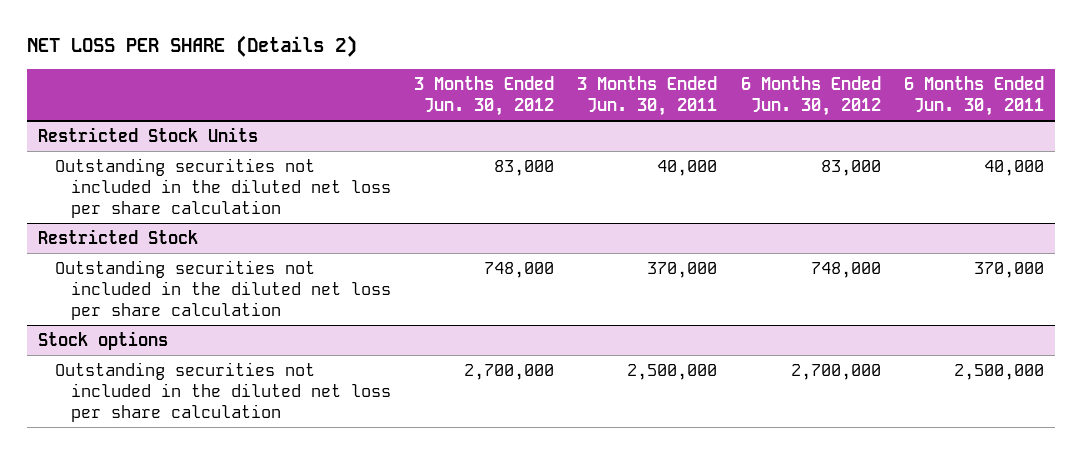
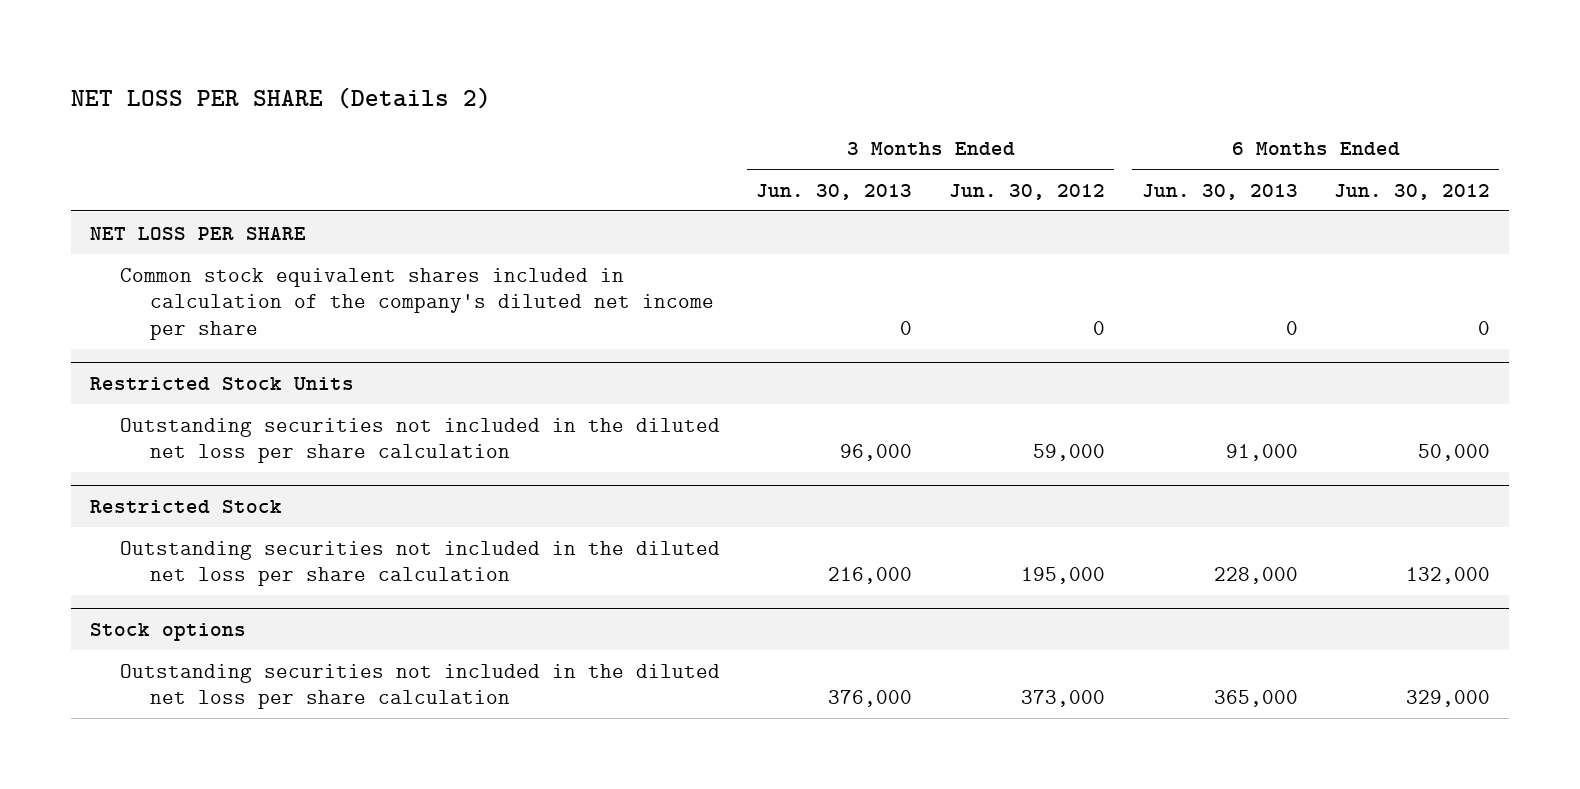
[577,76,718,116] 3 Months Ended Jun. 30, 2011 -> none
[903,76,1044,116] 6 Months Ended Jun. 30, 2011 -> none
none -> [756,183,913,200] Jun. 30, 2013
none -> [1141,183,1298,200] Jun. 30, 2013
none -> [89,226,306,240] NET LOSS PER SHARE
none -> [119,267,714,341] Common stock equivalent shares included in calculation of the company's diluted net income per share
[494,159,555,176] 83,000 -> [1032,444,1105,462] 59,000
[820,159,881,176] 83,000 -> [1418,444,1491,462] 50,000
[484,261,555,278] 748,000 -> [1020,567,1105,585] 195,000
[810,261,881,278] 748,000 -> [1406,567,1491,585] 132,000
[464,363,555,380] 2,700,000 -> [1020,690,1105,708] 373,000
[790,363,881,380] 2,700,000 -> [1406,690,1491,708] 329,000

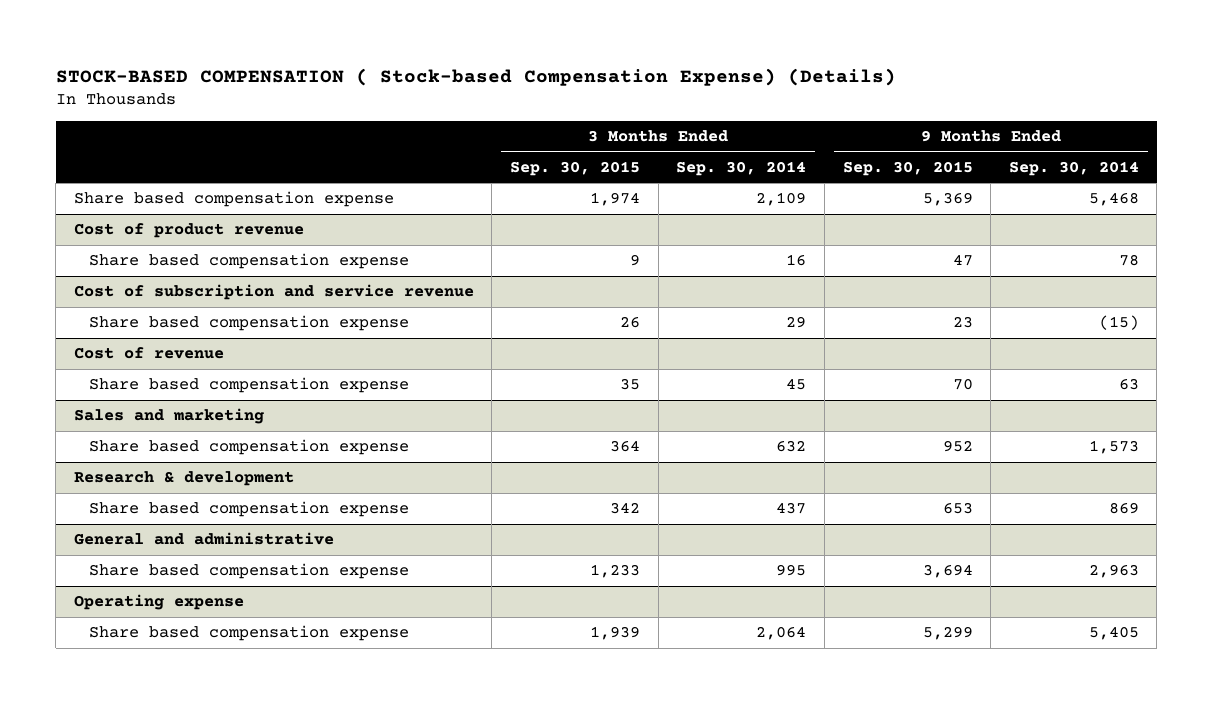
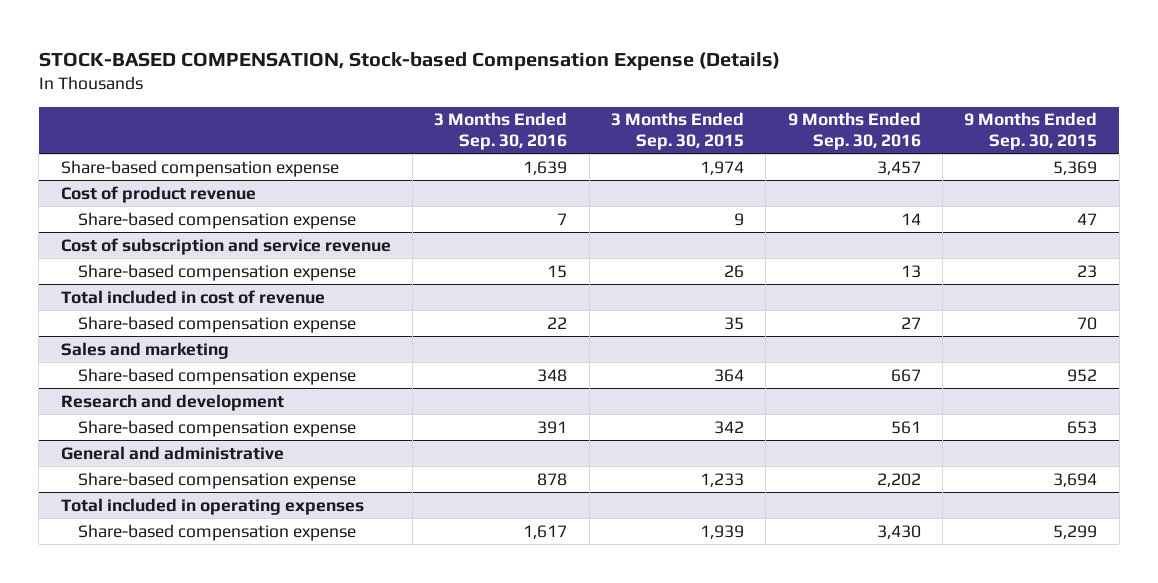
[55,67,896,86] STOCK-BASED COMPENSATION ( Stock-based Compensation Expense) (Details) -> [38,51,780,71] STOCK-BASED COMPENSATION, Stock-based Compensation Expense (Details)
[676,160,807,176] Sep. 30, 2014 -> none
[1008,160,1139,176] Sep. 30, 2014 -> none
none -> [434,112,568,150] 3 Months Ended Sep. 30, 2016
none -> [787,112,921,150] 9 Months Ended Sep. 30, 2016
[73,191,394,208] Share based compensation expense -> [60,159,339,177] Share-based compensation expense
[88,253,409,270] Share based compensation expense -> [77,211,356,229] Share-based compensation expense
[88,315,409,332] Share based compensation expense -> [77,263,356,281] Share-based compensation expense
[73,347,224,360] Cost of revenue -> [60,289,325,304] Total included in cost of revenue
[88,377,409,394] Share based compensation expense -> [77,315,356,333] Share-based compensation expense
[88,439,409,456] Share based compensation expense -> [77,367,356,385] Share-based compensation expense
[73,471,294,487] Research & development -> [60,393,284,411] Research and development
[88,501,409,518] Share based compensation expense -> [77,419,356,437] Share-based compensation expense
[88,563,409,580] Share based compensation expense -> [77,471,356,489] Share-based compensation expense
[73,594,244,611] Operating expense -> [60,497,364,515] Total included in operating expenses
[88,625,409,642] Share based compensation expense -> [77,523,356,541] Share-based compensation expense

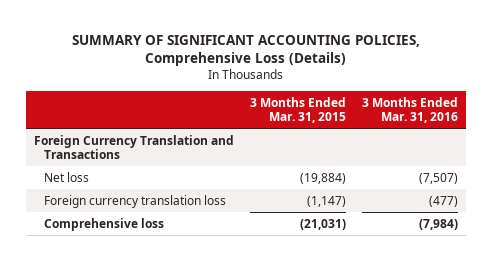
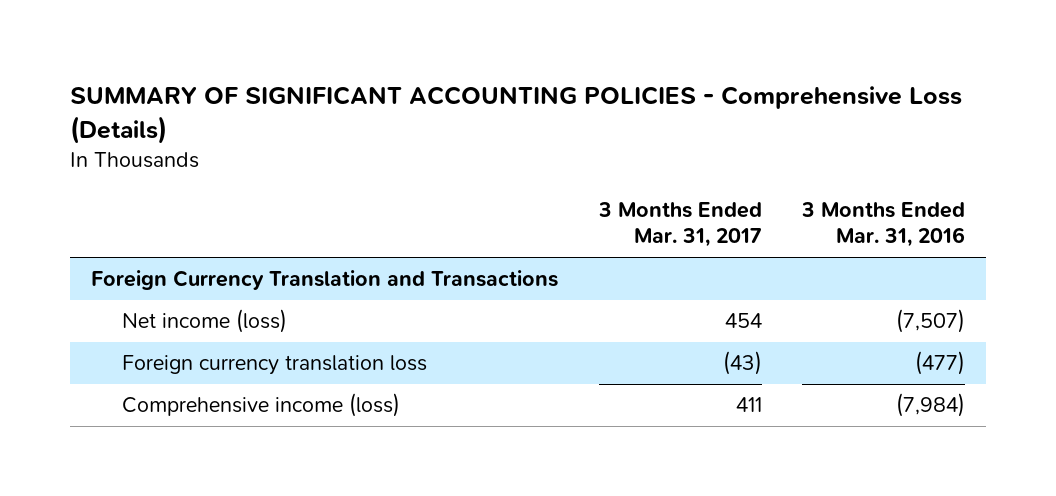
[72,34,421,67] SUMMARY OF SIGNIFICANT ACCOUNTING POLICIES, Comprehensive Loss (Details) -> [70,85,963,144] SUMMARY OF SIGNIFICANT ACCOUNTING POLICIES - Comprehensive Loss (Details)
[250,96,347,124] 3 Months Ended Mar. 31, 2015 -> none
none -> [597,202,762,248] 3 Months Ended Mar. 31, 2017
[44,171,90,182] Net loss -> [121,309,287,334] Net income (loss)
[44,217,165,231] Comprehensive loss -> [121,393,400,418] Comprehensive income (loss)

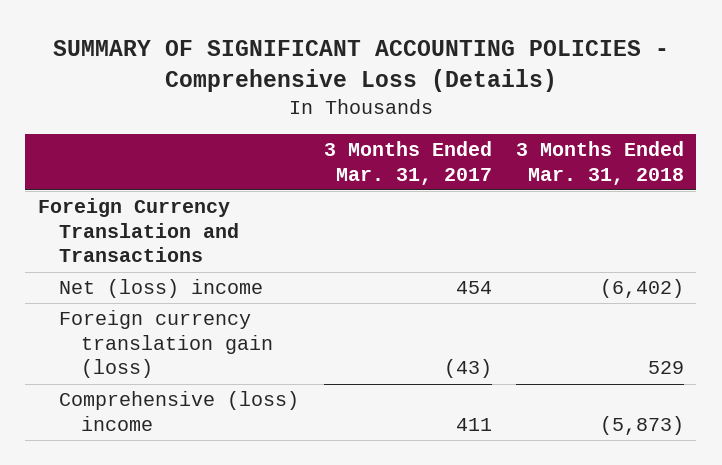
[801,202,966,248] 3 Months Ended Mar. 31, 2016 -> none
none -> [515,140,684,185] 3 Months Ended Mar. 31, 2018
[121,309,287,334] Net income (loss) -> [59,279,264,299] Net (loss) income
[121,355,427,376] Foreign currency translation loss -> [59,310,273,379] Foreign currency translation gain (loss)
[121,393,400,418] Comprehensive income (loss) -> [59,391,300,431] Comprehensive (loss) income

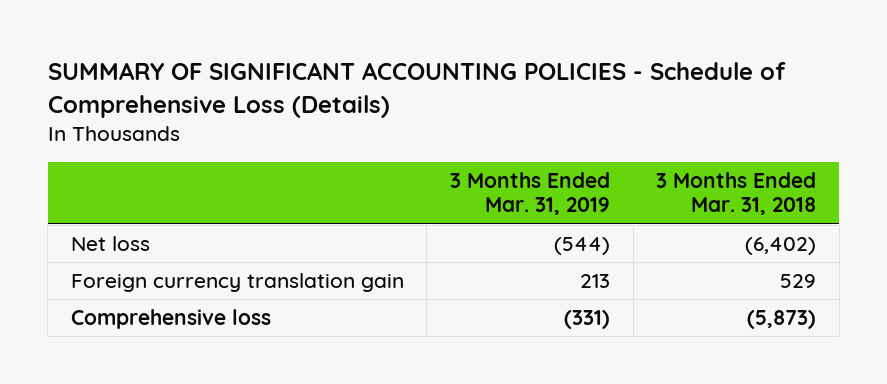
[52,40,669,93] SUMMARY OF SIGNIFICANT ACCOUNTING POLICIES - Comprehensive Loss (Details) -> [47,62,786,118] SUMMARY OF SIGNIFICANT ACCOUNTING POLICIES - Schedule of Comprehensive Loss (Details)
[323,140,492,185] 3 Months Ended Mar. 31, 2017 -> none
none -> [449,171,610,216] 3 Months Ended Mar. 31, 2019
[37,198,240,263] Foreign Currency Translation and Transactions -> none
[59,279,264,299] Net (loss) income -> [70,236,150,252] Net loss
[59,310,273,379] Foreign currency translation gain (loss) -> [70,273,404,293] Foreign currency translation gain
[59,391,300,431] Comprehensive (loss) income -> [70,309,271,330] Comprehensive loss

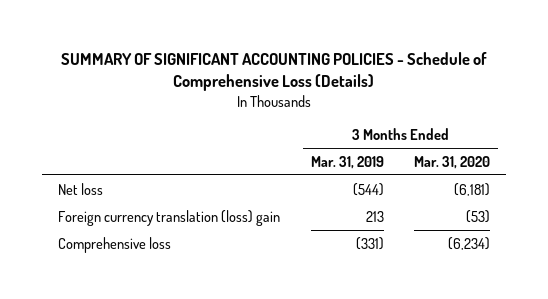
[656,171,817,216] 3 Months Ended Mar. 31, 2018 -> none
none -> [414,155,491,169] Mar. 31, 2020
[70,273,404,293] Foreign currency translation gain -> [57,209,280,226] Foreign currency translation (loss) gain

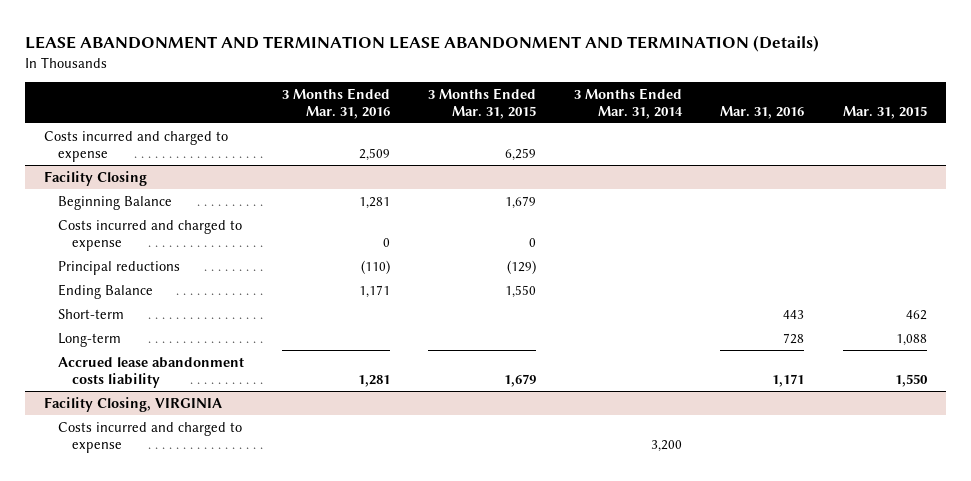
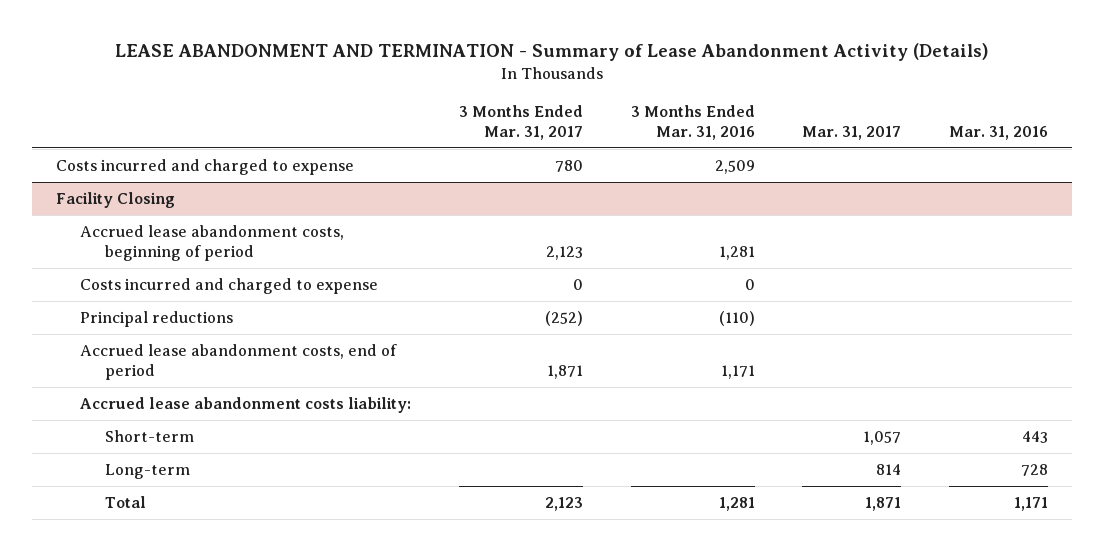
[25,34,820,52] LEASE ABANDONMENT AND TERMINATION LEASE ABANDONMENT AND TERMINATION (Details) -> [114,42,989,61] LEASE ABANDONMENT AND TERMINATION - Summary of Lease Abandonment Activity (Details)
[428,87,537,119] 3 Months Ended Mar. 31, 2015 -> none
[574,87,684,119] 3 Months Ended Mar. 31, 2014 -> none
[842,105,927,119] Mar. 31, 2015 -> none
none -> [458,104,583,140] 3 Months Ended Mar. 31, 2017
none -> [802,125,902,140] Mar. 31, 2017
[58,195,173,210] Beginning Balance -> [80,225,345,262] Accrued lease abandonment costs, beginning of period
[58,283,154,299] Ending Balance -> [80,344,398,381] Accrued lease abandonment costs, end of period
none -> [80,397,412,414] Accrued lease abandonment costs liability:
[44,396,223,412] Facility Closing, VIRGINIA -> none
[58,421,243,453] Costs incurred and charged to expense -> none
[58,356,245,388] Accrued lease abandonment costs liability -> [104,496,146,509] Total

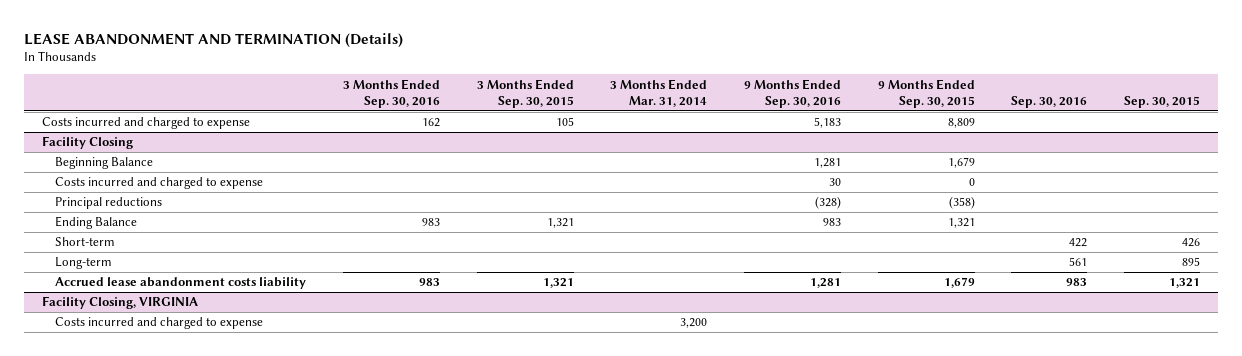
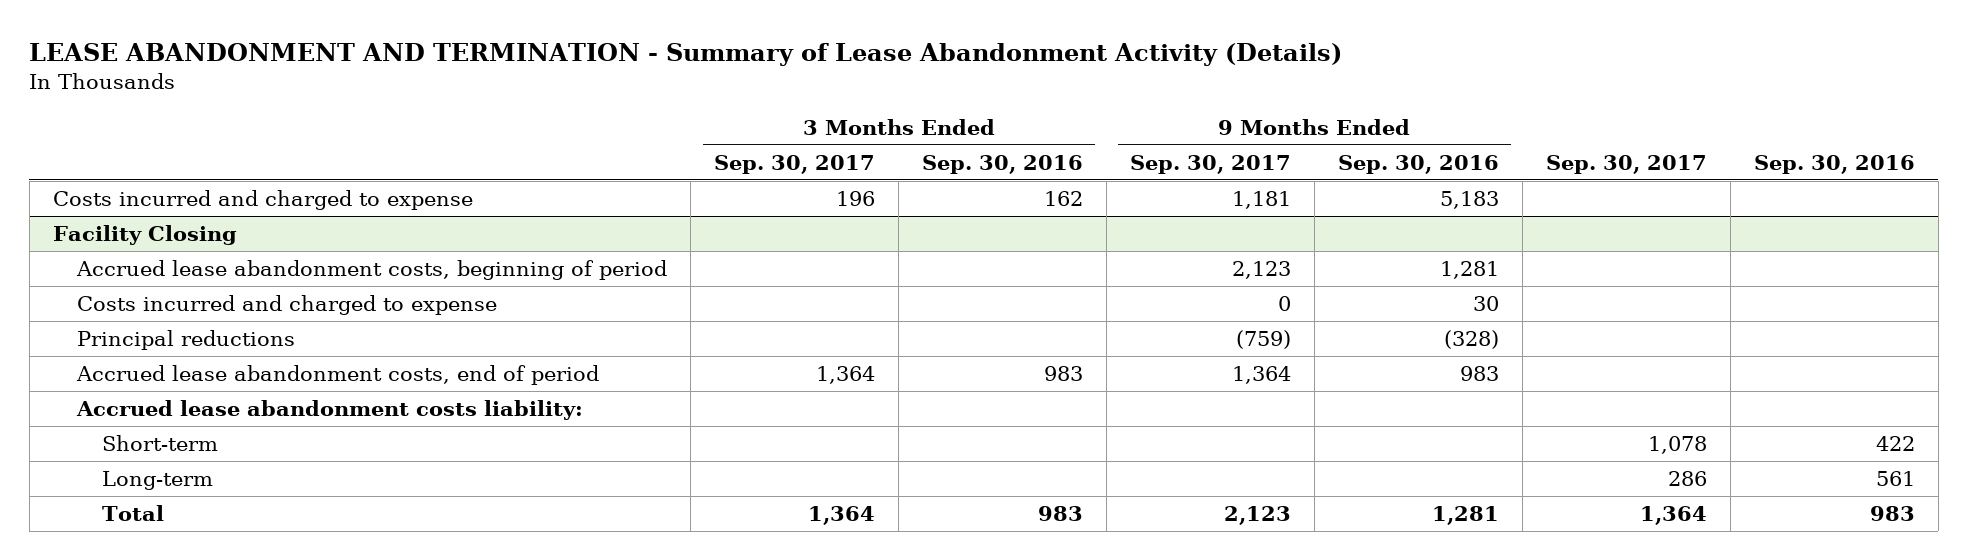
[23,32,403,48] LEASE ABANDONMENT AND TERMINATION (Details) -> [29,43,1343,67] LEASE ABANDONMENT AND TERMINATION - Summary of Lease Abandonment Activity (Details)
[476,78,574,108] 3 Months Ended Sep. 30, 2015 -> none
[610,78,708,107] 3 Months Ended Mar. 31, 2014 -> none
[877,78,975,108] 9 Months Ended Sep. 30, 2015 -> none
[1123,95,1200,108] Sep. 30, 2015 -> none
none -> [714,154,876,174] Sep. 30, 2017
none -> [1129,154,1291,174] Sep. 30, 2017
none -> [1545,154,1707,174] Sep. 30, 2017
[55,157,154,170] Beginning Balance -> [76,259,668,280] Accrued lease abandonment costs, beginning of period
[55,216,138,230] Ending Balance -> [76,364,600,385] Accrued lease abandonment costs, end of period
none -> [76,399,584,420] Accrued lease abandonment costs liability:
[42,296,199,310] Facility Closing, VIRGINIA -> none
[55,317,264,330] Costs incurred and charged to expense -> none
[55,277,307,290] Accrued lease abandonment costs liability -> [101,504,164,521] Total

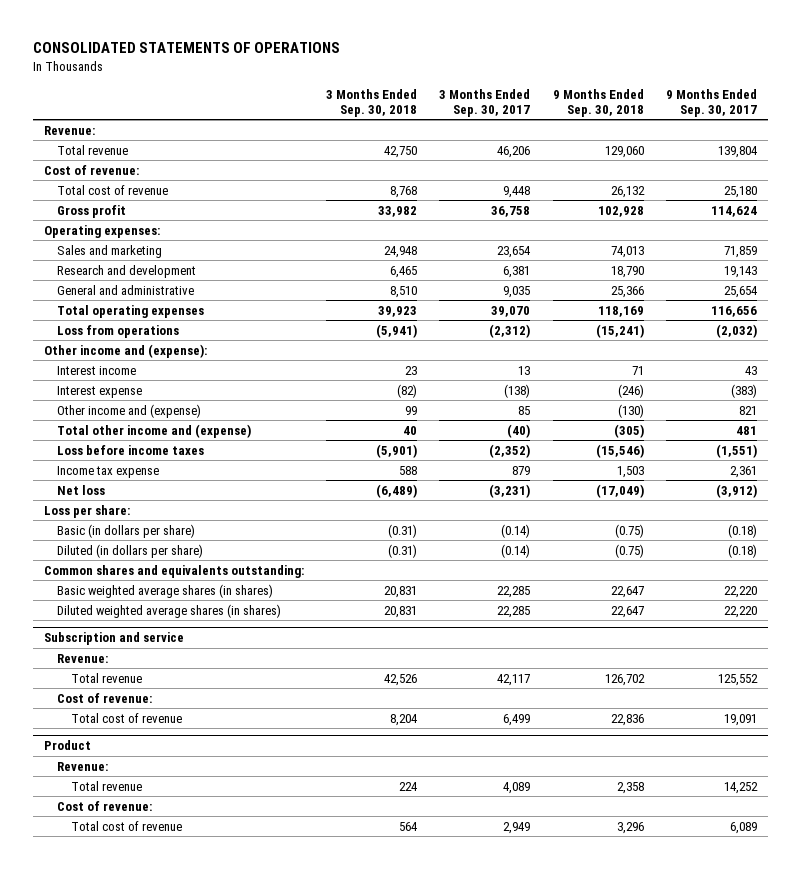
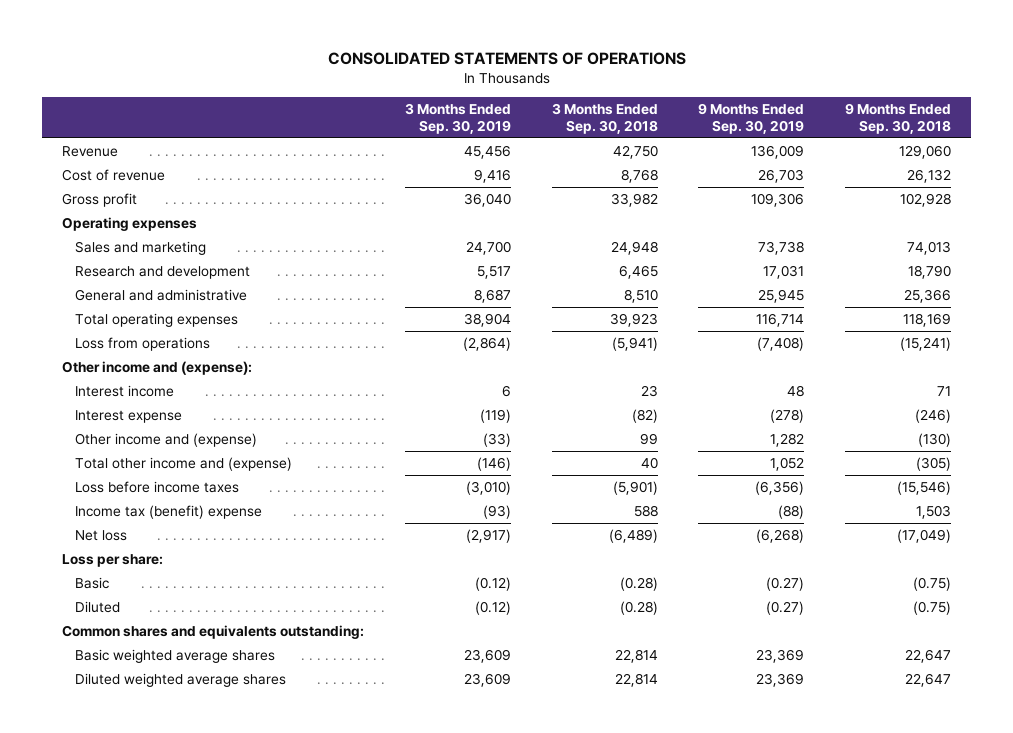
[439,88,531,117] 3 Months Ended Sep. 30, 2017 -> none
[665,88,757,117] 9 Months Ended Sep. 30, 2017 -> none
none -> [405,102,512,134] 3 Months Ended Sep. 30, 2019
none -> [698,102,805,134] 9 Months Ended Sep. 30, 2019
[43,125,95,135] Revenue: -> none
[43,164,139,175] Cost of revenue: -> none
[57,144,129,155] Total revenue -> [62,146,119,158] Revenue
[57,184,169,195] Total cost of revenue -> [62,169,166,182] Cost of revenue
[43,224,160,238] Operating expenses: -> [62,217,198,232] Operating expenses
[57,465,160,478] Income tax expense -> [75,505,263,520] Income tax (benefit) expense
[57,523,196,538] Basic (in dollars per share) -> [75,577,110,590] Basic
[388,523,418,538] (0.31) -> [619,577,658,592] (0.28)
[57,543,204,558] Diluted (in dollars per share) -> [75,601,121,614] Diluted
[388,543,418,558] (0.31) -> [619,601,658,616] (0.28)
[43,632,184,646] Subscription and service -> none
[57,653,109,663] Revenue: -> none
[71,672,143,683] Total revenue -> none
[57,692,153,703] Cost of revenue: -> none
[71,712,183,723] Total cost of revenue -> none
[43,740,91,751] Product -> none
[57,761,109,771] Revenue: -> none
[71,780,143,791] Total revenue -> none
[57,800,153,811] Cost of revenue: -> none
[71,820,183,831] Total cost of revenue -> none
[57,583,274,598] Basic weighted average shares (in shares) -> [75,649,276,664] Basic weighted average shares
[384,585,418,598] 20,831 -> [614,649,658,664] 22,814
[57,603,282,618] Diluted weighted average shares (in shares) -> [75,673,287,688] Diluted weighted average shares
[384,605,418,618] 20,831 -> [614,673,658,688] 22,814

